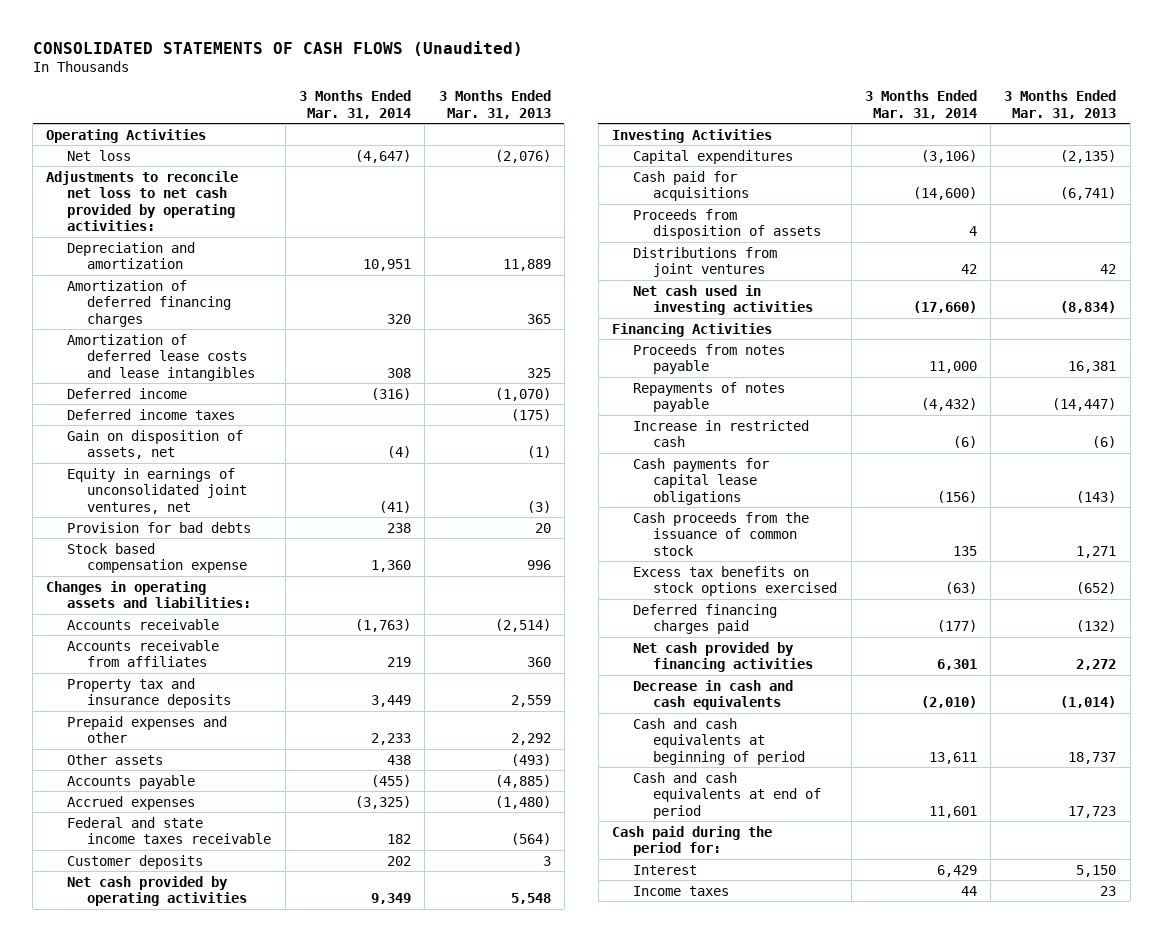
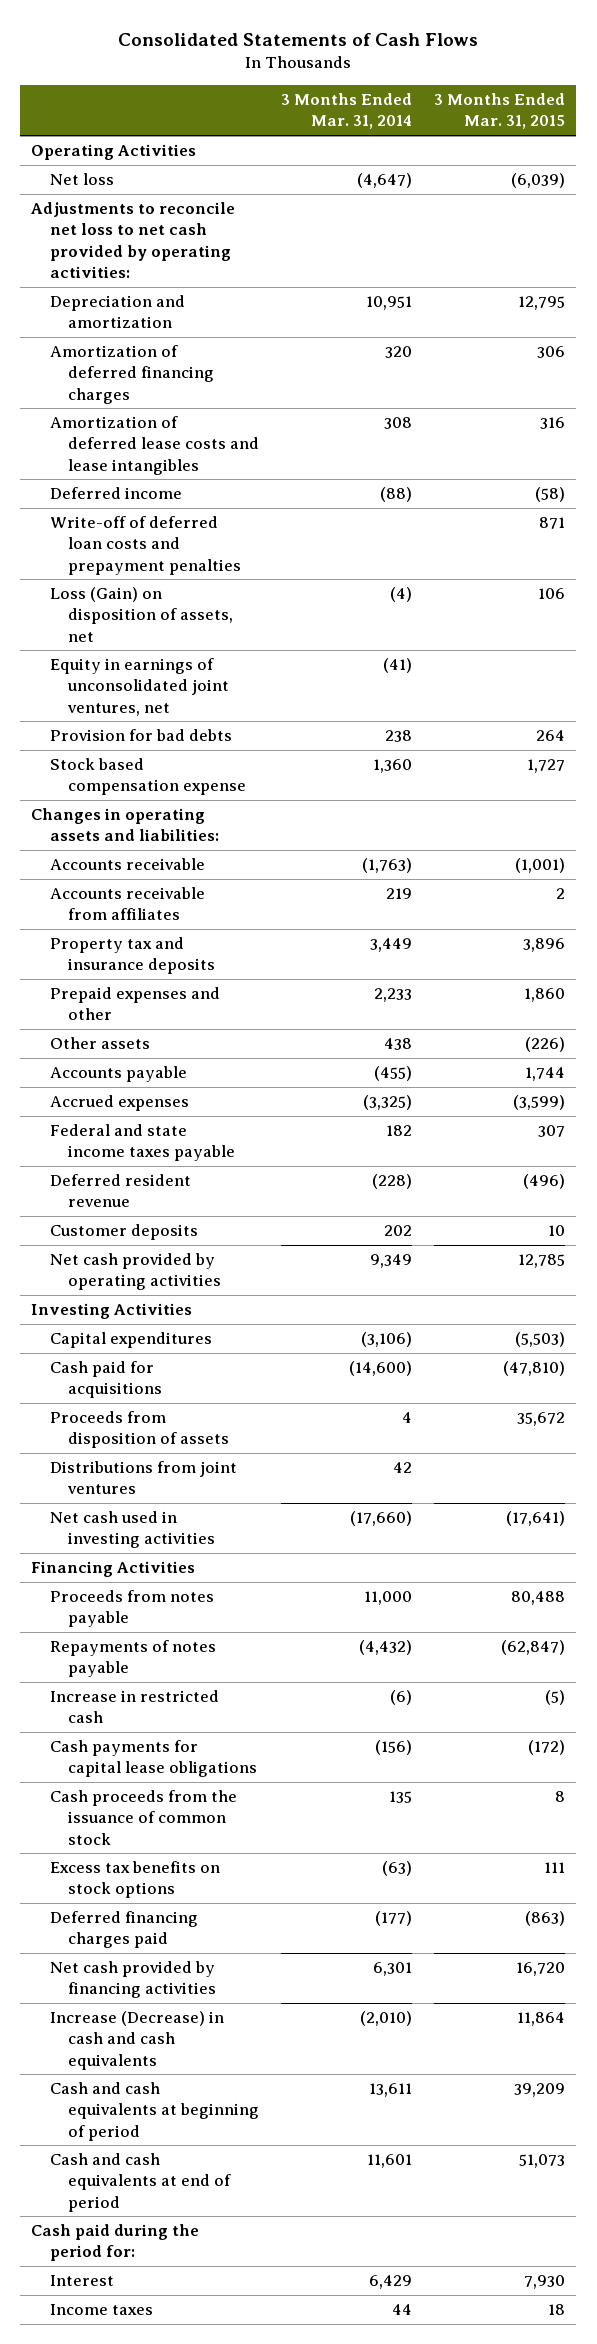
[32,40,523,56] CONSOLIDATED STATEMENTS OF CASH FLOWS (Unaudited) -> [118,33,479,47] Consolidated Statements of Cash Flows
[438,90,551,119] 3 Months Ended Mar. 31, 2013 -> none
none -> [434,93,566,130] 3 Months Ended Mar. 31, 2015
[66,408,235,420] Deferred income taxes -> none
[371,387,412,400] (316) -> [380,487,413,503] (88)
none -> [49,516,242,575] Write-off of deferred loan costs and prepayment penalties
[66,429,243,460] Gain on disposition of assets, net -> [49,587,234,642] Loss (Gain) on disposition of assets, net
[66,816,272,845] Federal and state income taxes receivable -> [49,1124,236,1162] Federal and state income taxes payable
none -> [49,1174,191,1208] Deferred resident revenue
[632,565,838,597] Excess tax benefits on stock options exercised -> [49,1861,220,1899] Excess tax benefits on stock options
[632,679,793,711] Decrease in cash and cash equivalents -> [49,2011,224,2070] Increase (Decrease) in cash and cash equivalents

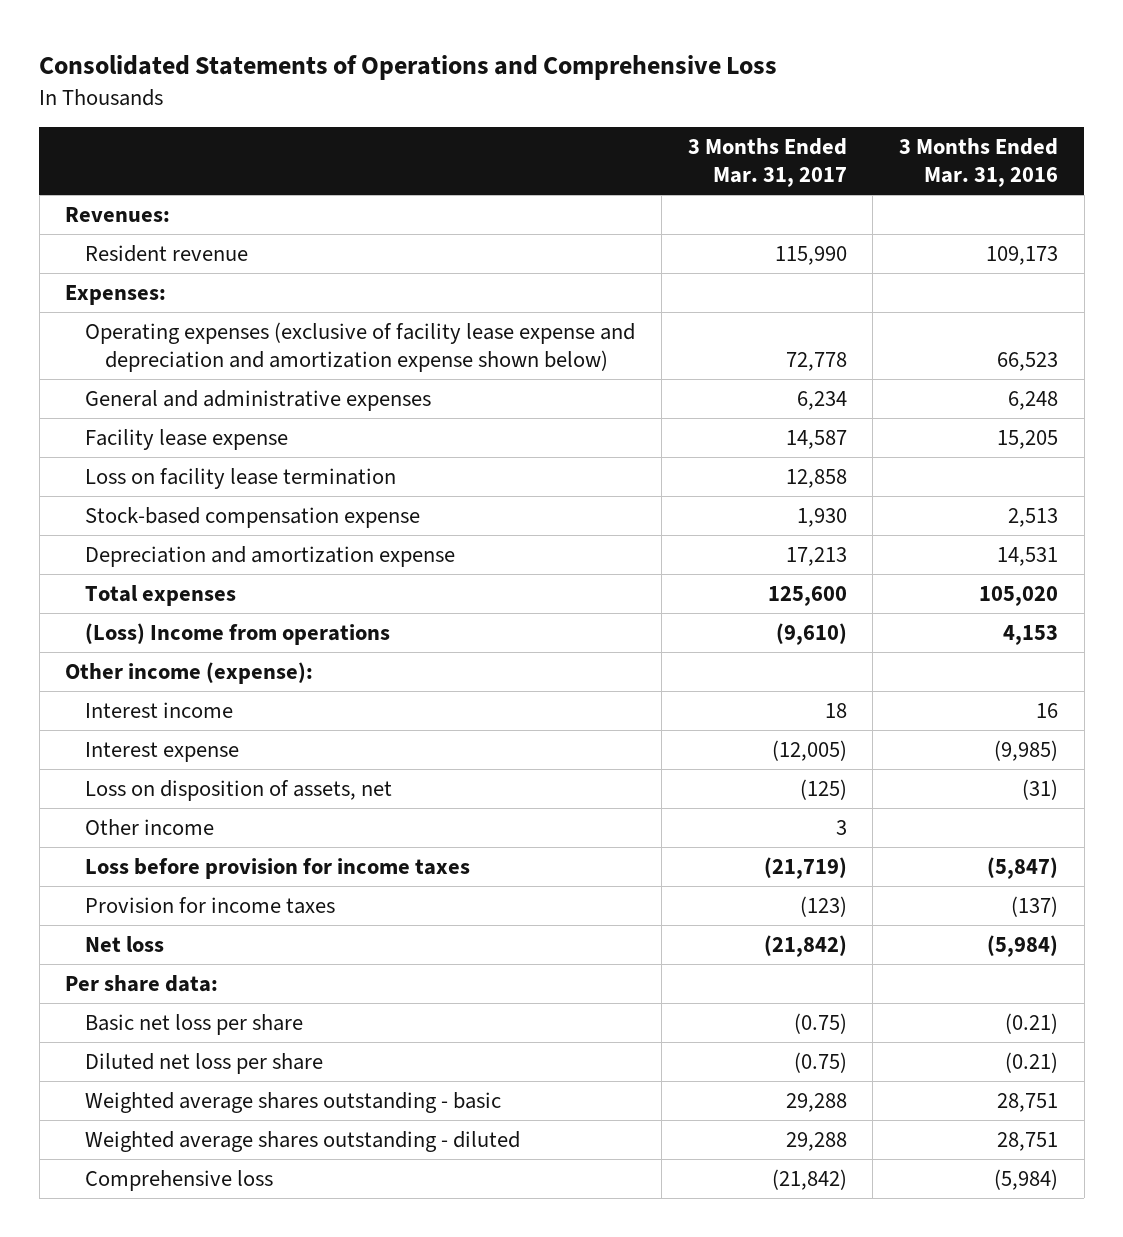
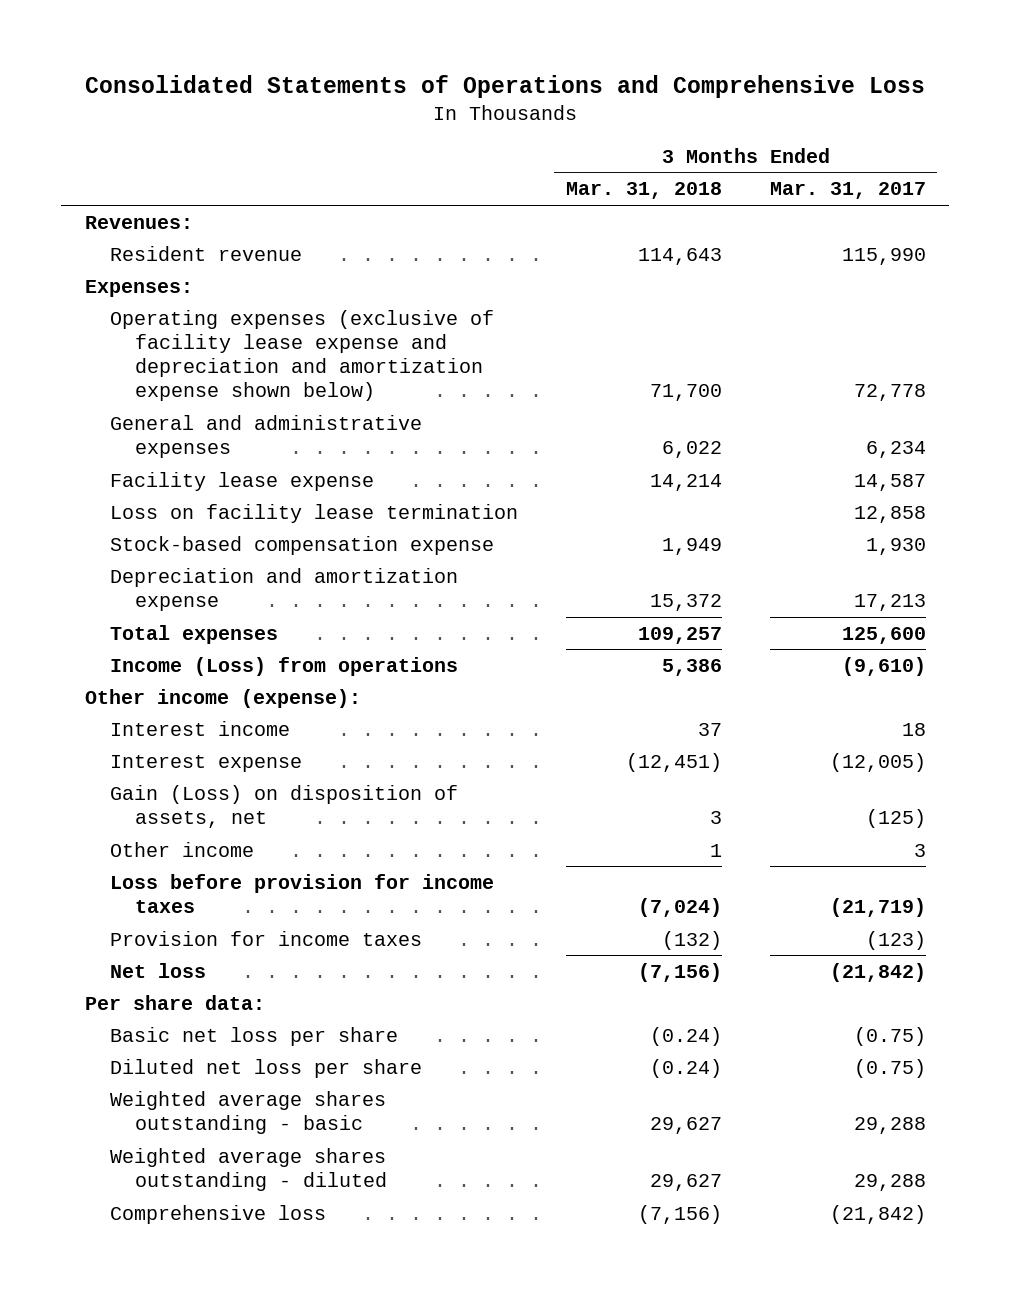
[898,138,1058,188] 3 Months Ended Mar. 31, 2016 -> none
none -> [565,182,722,200] Mar. 31, 2018
[85,622,391,645] (Loss) Income from operations -> [110,656,459,676] Income (Loss) from operations
[85,779,393,801] Loss on disposition of assets, net -> [110,784,459,829] Gain (Loss) on disposition of assets, net

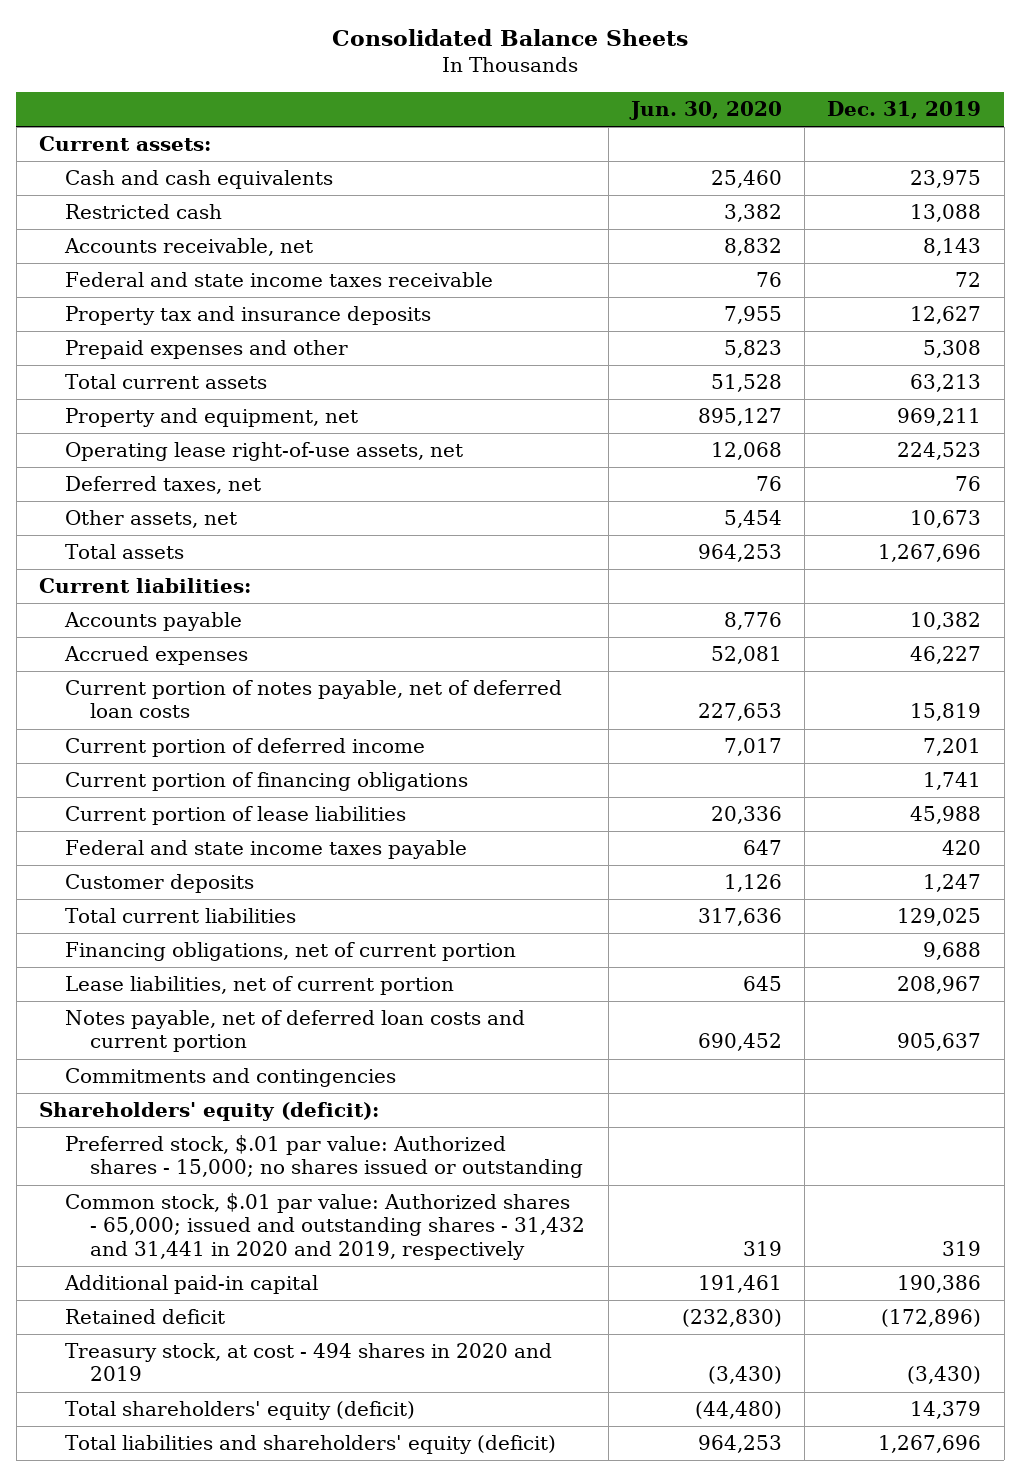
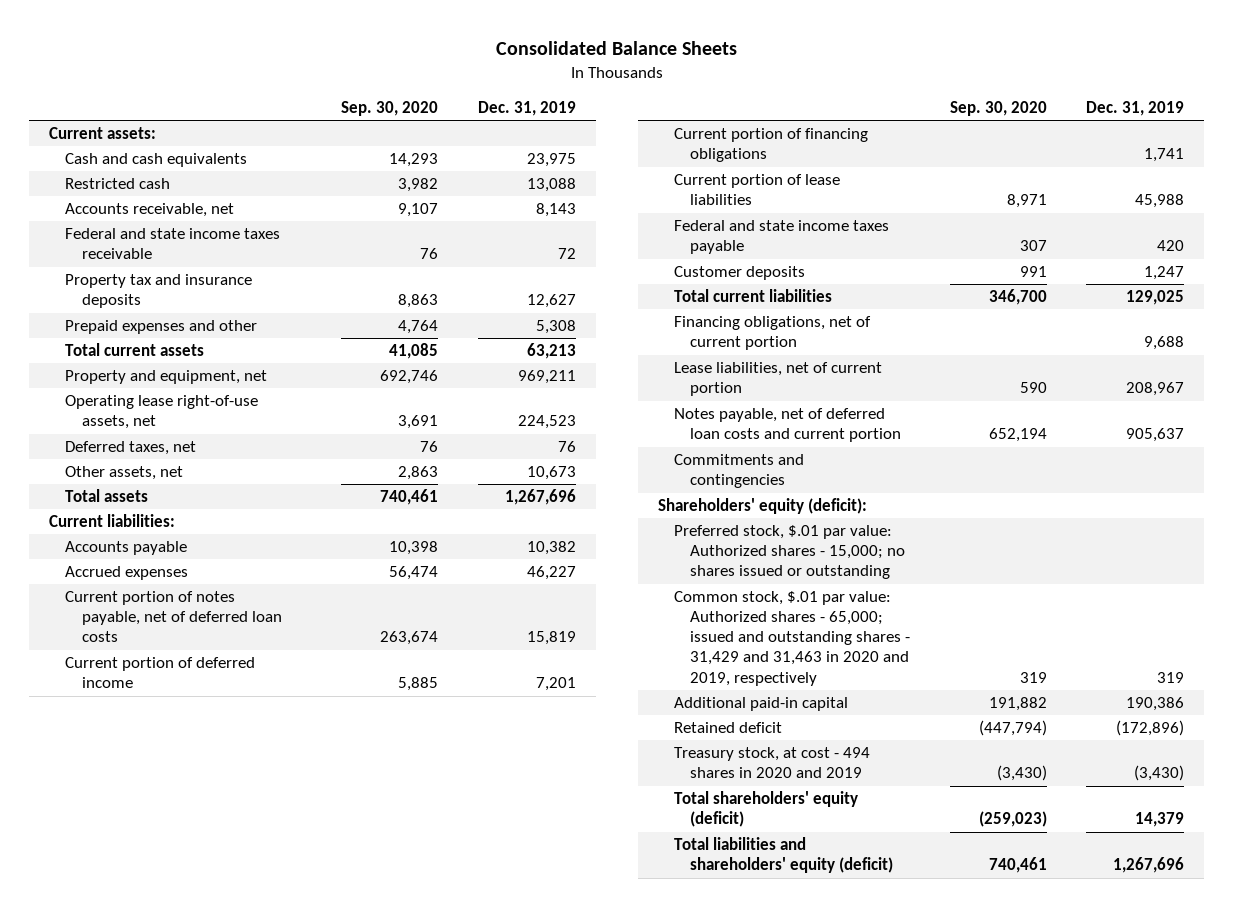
[628,100,782,120] Jun. 30, 2020 -> none
none -> [341,101,439,117] Sep. 30, 2020
[64,1193,586,1260] Common stock, $.01 par value: Authorized shares - 65,000; issued and outstanding shares - 31,432 and 31,441 in 2020 and 2019, respectively -> [673,591,911,686] Common stock, $.01 par value: Authorized shares - 65,000; issued and outstanding shares - 31,429 and 31,463 in 2020 and 2019, respectively

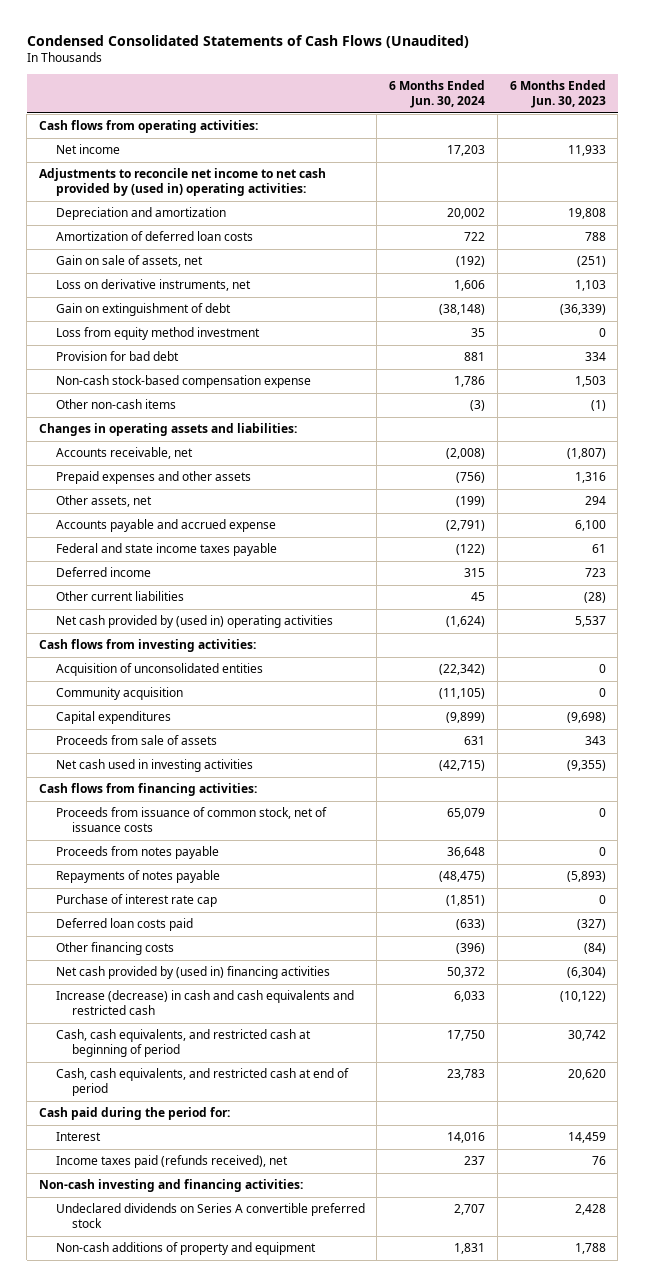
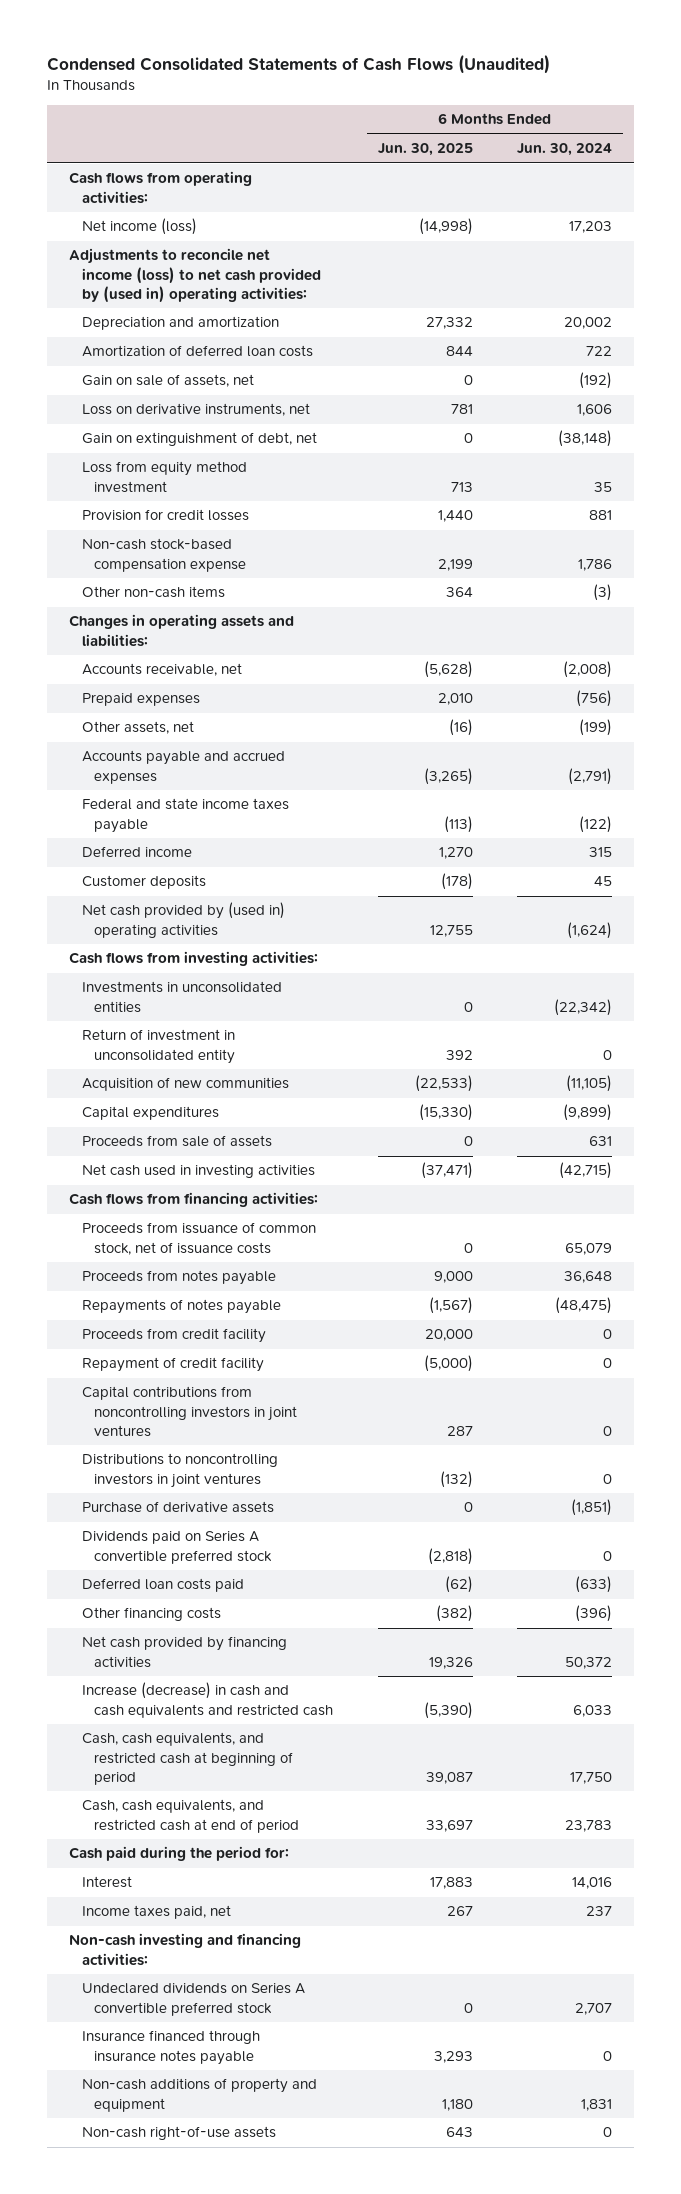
[509,80,606,108] 6 Months Ended Jun. 30, 2023 -> none
none -> [377,143,473,157] Jun. 30, 2025
[55,144,120,155] Net income -> [81,218,197,236] Net income (loss)
[39,168,327,196] Adjustments to reconcile net income to net cash provided by (used in) operating activities: -> [69,248,321,303] Adjustments to reconcile net income (loss) to net cash provided by (used in) operating activities:
[55,303,231,317] Gain on extinguishment of debt -> [81,432,317,447] Gain on extinguishment of debt, net
[55,351,179,362] Provision for bad debt -> [81,509,249,522] Provision for credit losses
[55,471,251,485] Prepaid expenses and other assets -> [81,693,200,707] Prepaid expenses
[55,519,276,533] Accounts payable and accrued expense -> [81,750,285,784] Accounts payable and accrued expenses
[55,591,184,602] Other current liabilities -> none
none -> [81,875,206,890] Customer deposits
[55,663,263,677] Acquisition of unconsolidated entities -> [81,981,282,1013] Investments in unconsolidated entities
none -> [81,1029,236,1064] Return of investment in unconsolidated entity
[55,687,183,701] Community acquisition -> [81,1077,289,1092] Acquisition of new communities
none -> [81,1328,266,1344] Proceeds from credit facility
none -> [81,1357,264,1373] Repayment of credit facility
none -> [81,1386,298,1437] Capital contributions from noncontrolling investors in joint ventures
none -> [81,1453,278,1488] Distributions to noncontrolling investors in joint ventures
[55,894,217,908] Purchase of interest rate cap -> [81,1501,274,1514] Purchase of derivative assets
none -> [81,1531,273,1564] Dividends paid on Series A convertible preferred stock
[55,966,330,980] Net cash provided by (used in) financing activities -> [81,1636,287,1668] Net cash provided by financing activities
[55,1155,288,1169] Income taxes paid (refunds received), net -> [81,1905,231,1920] Income taxes paid, net
none -> [81,2030,260,2065] Insurance financed through insurance notes payable
none -> [81,2126,276,2141] Non-cash right-of-use assets

